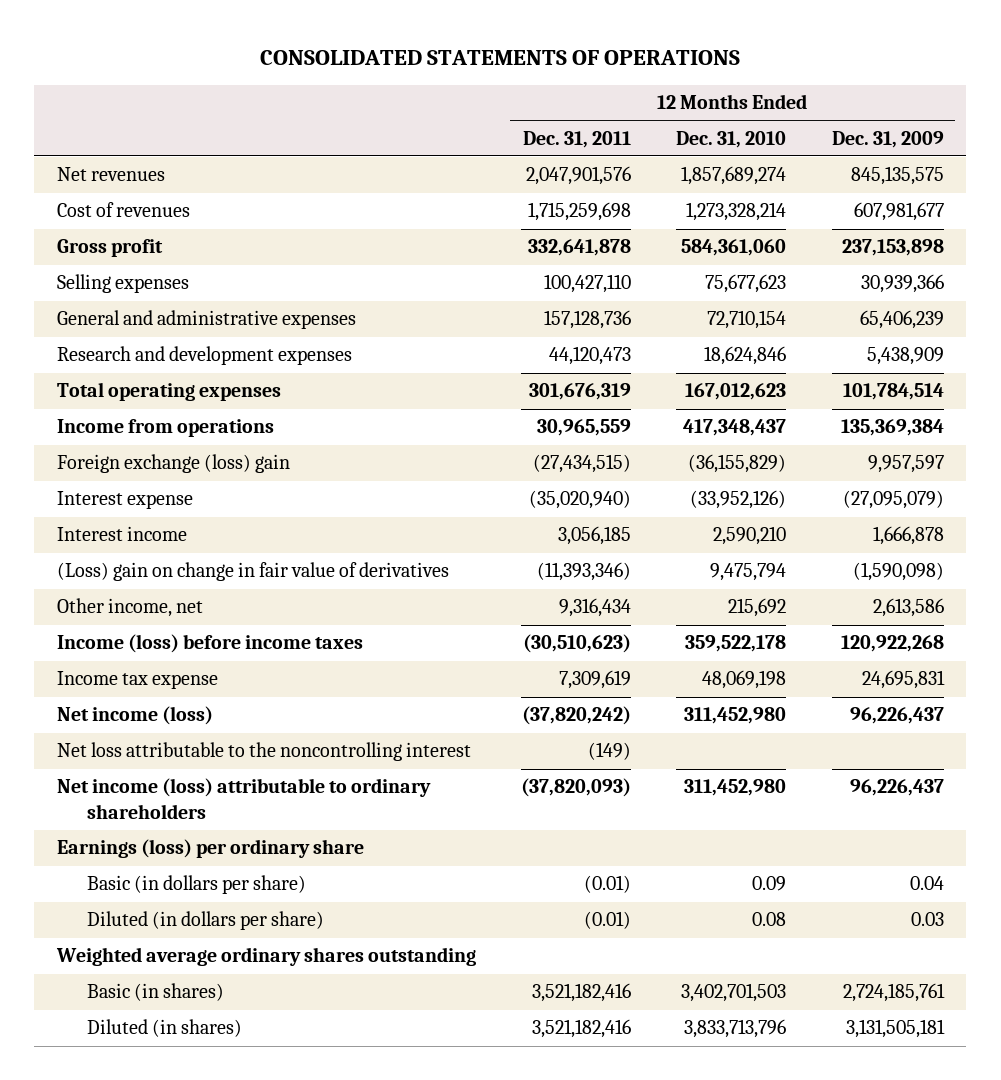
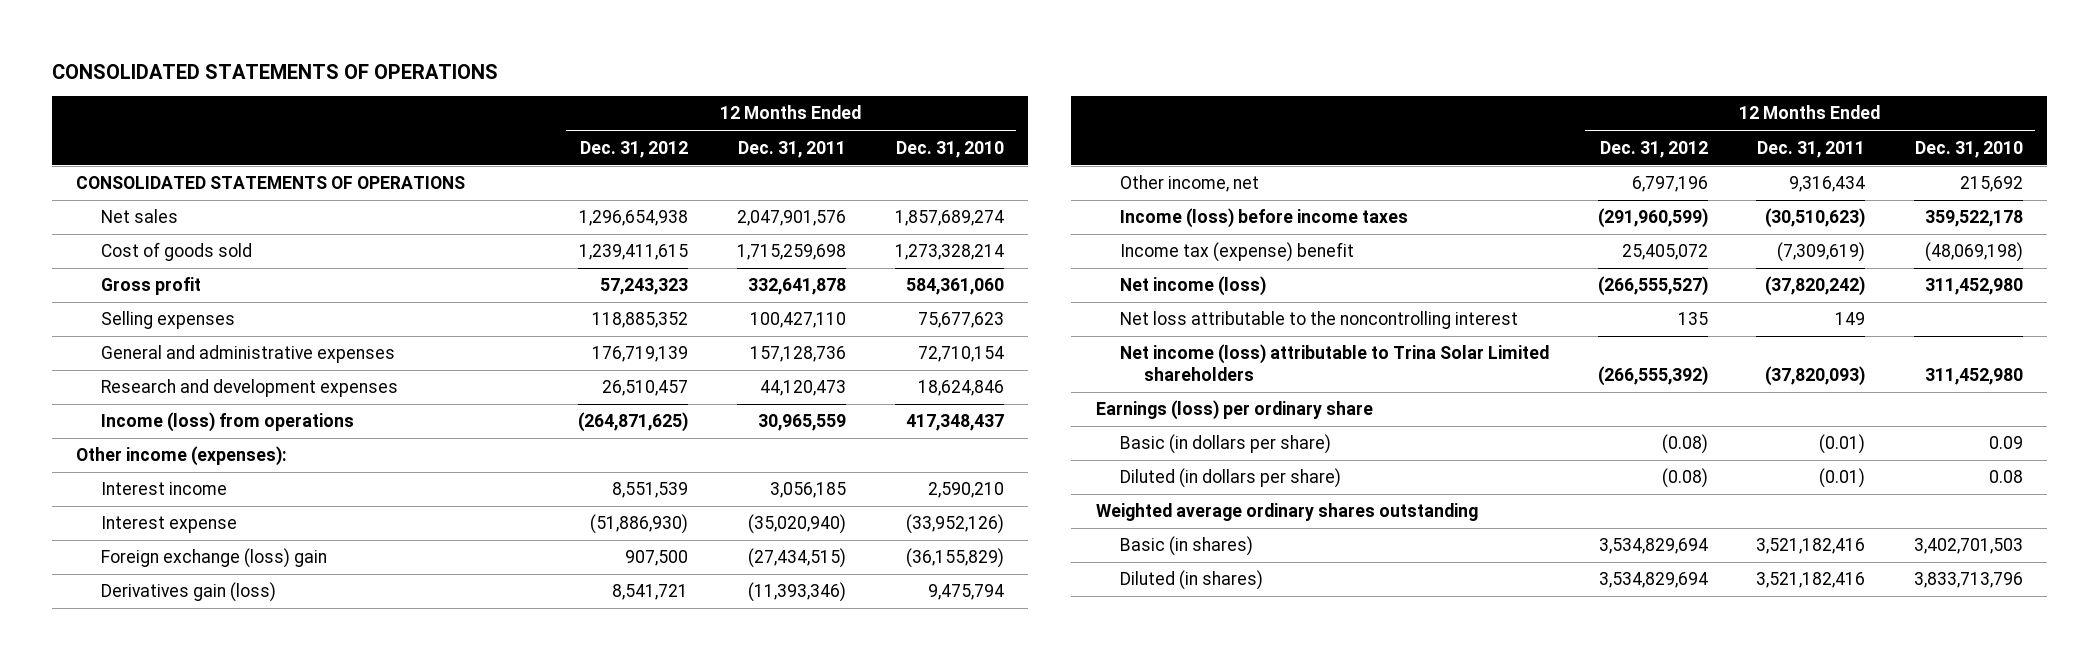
[831,130,944,148] Dec. 31, 2009 -> none
none -> [580,140,689,158] Dec. 31, 2012
none -> [76,176,466,190] CONSOLIDATED STATEMENTS OF OPERATIONS
[57,167,166,182] Net revenues -> [100,209,178,224] Net sales
[57,202,191,218] Cost of revenues -> [100,242,252,262] Cost of goods sold
[57,382,282,402] Total operating expenses -> none
[57,419,275,438] Income from operations -> [100,412,354,433] Income (loss) from operations
none -> [76,446,288,467] Other income (expenses):
[57,491,194,510] Interest expense -> [100,516,237,534] Interest expense
[57,454,291,474] Foreign exchange (loss) gain -> [100,548,327,569] Foreign exchange (loss) gain
[57,562,450,582] (Loss) gain on change in fair value of derivatives -> [100,582,276,603] Derivatives gain (loss)
[57,671,219,690] Income tax expense -> [1119,242,1354,263] Income tax (expense) benefit
[559,670,632,690] 7,309,619 -> [1777,242,1866,263] (7,309,619)
[702,670,787,690] 48,069,198 -> [1924,242,2023,263] (48,069,198)
[588,742,632,761] (149) -> [1835,312,1866,326] 149
[57,778,432,819] Net income (loss) attributable to ordinary shareholders -> [1119,344,1549,381] Net income (loss) attributable to Trina Solar Limited shareholders

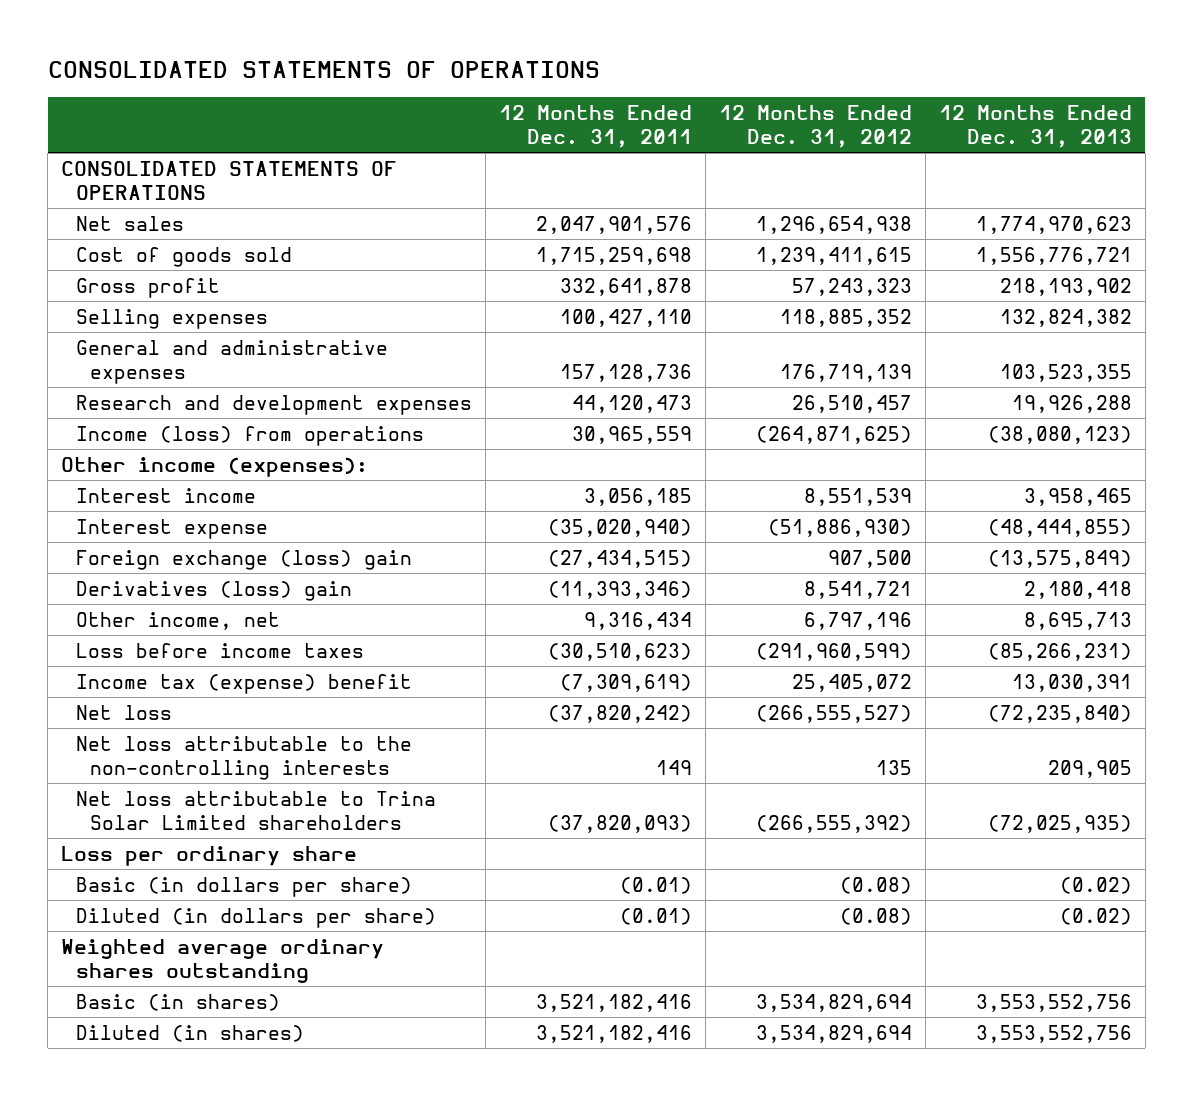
[895,140,1004,158] Dec. 31, 2010 -> none
none -> [938,104,1132,149] 12 Months Ended Dec. 31, 2013
[100,582,276,603] Derivatives gain (loss) -> [75,580,352,601] Derivatives (loss) gain
[1119,208,1408,229] Income (loss) before income taxes -> [75,642,364,658] Loss before income taxes
[1119,276,1266,297] Net income (loss) -> [75,704,172,720] Net loss
[1119,311,1518,330] Net loss attributable to the noncontrolling interest -> [75,735,412,781] Net loss attributable to the non-controlling interests
[1119,344,1549,381] Net income (loss) attributable to Trina Solar Limited shareholders -> [75,790,436,831] Net loss attributable to Trina Solar Limited shareholders
[1095,400,1373,421] Earnings (loss) per ordinary share -> [61,845,358,866] Loss per ordinary share

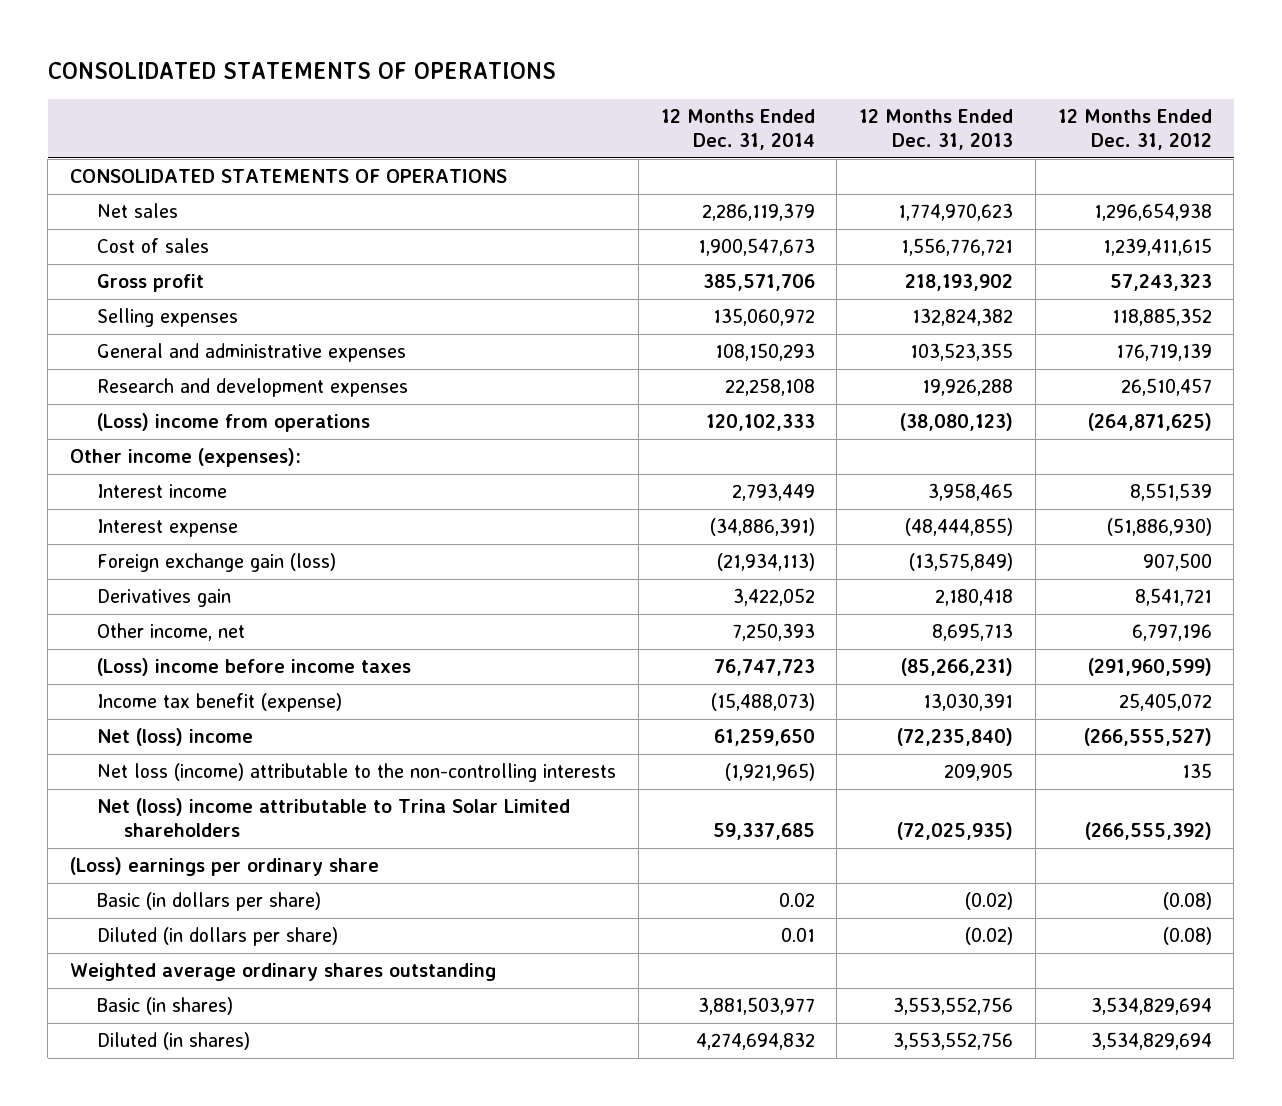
[498,104,692,149] 12 Months Ended Dec. 31, 2011 -> none
none -> [660,109,815,151] 12 Months Ended Dec. 31, 2014
[75,246,292,267] Cost of goods sold -> [97,238,210,254] Cost of sales
[75,425,424,446] Income (loss) from operations -> [97,413,371,433] (Loss) income from operations
[75,549,412,570] Foreign exchange (loss) gain -> [97,553,337,573] Foreign exchange gain (loss)
[75,580,352,601] Derivatives (loss) gain -> [97,589,232,608] Derivatives gain
[75,642,364,658] Loss before income taxes -> [97,658,412,677] (Loss) income before income taxes
[75,673,412,694] Income tax (expense) benefit -> [97,693,343,713] Income tax benefit (expense)
[75,704,172,720] Net loss -> [97,728,254,747] Net (loss) income
[75,735,412,781] Net loss attributable to the non-controlling interests -> [97,763,617,783] Net loss (income) attributable to the non-controlling interests
[75,790,436,831] Net loss attributable to Trina Solar Limited shareholders -> [97,798,571,838] Net (loss) income attributable to Trina Solar Limited shareholders
[61,845,358,866] Loss per ordinary share -> [69,857,379,877] (Loss) earnings per ordinary share

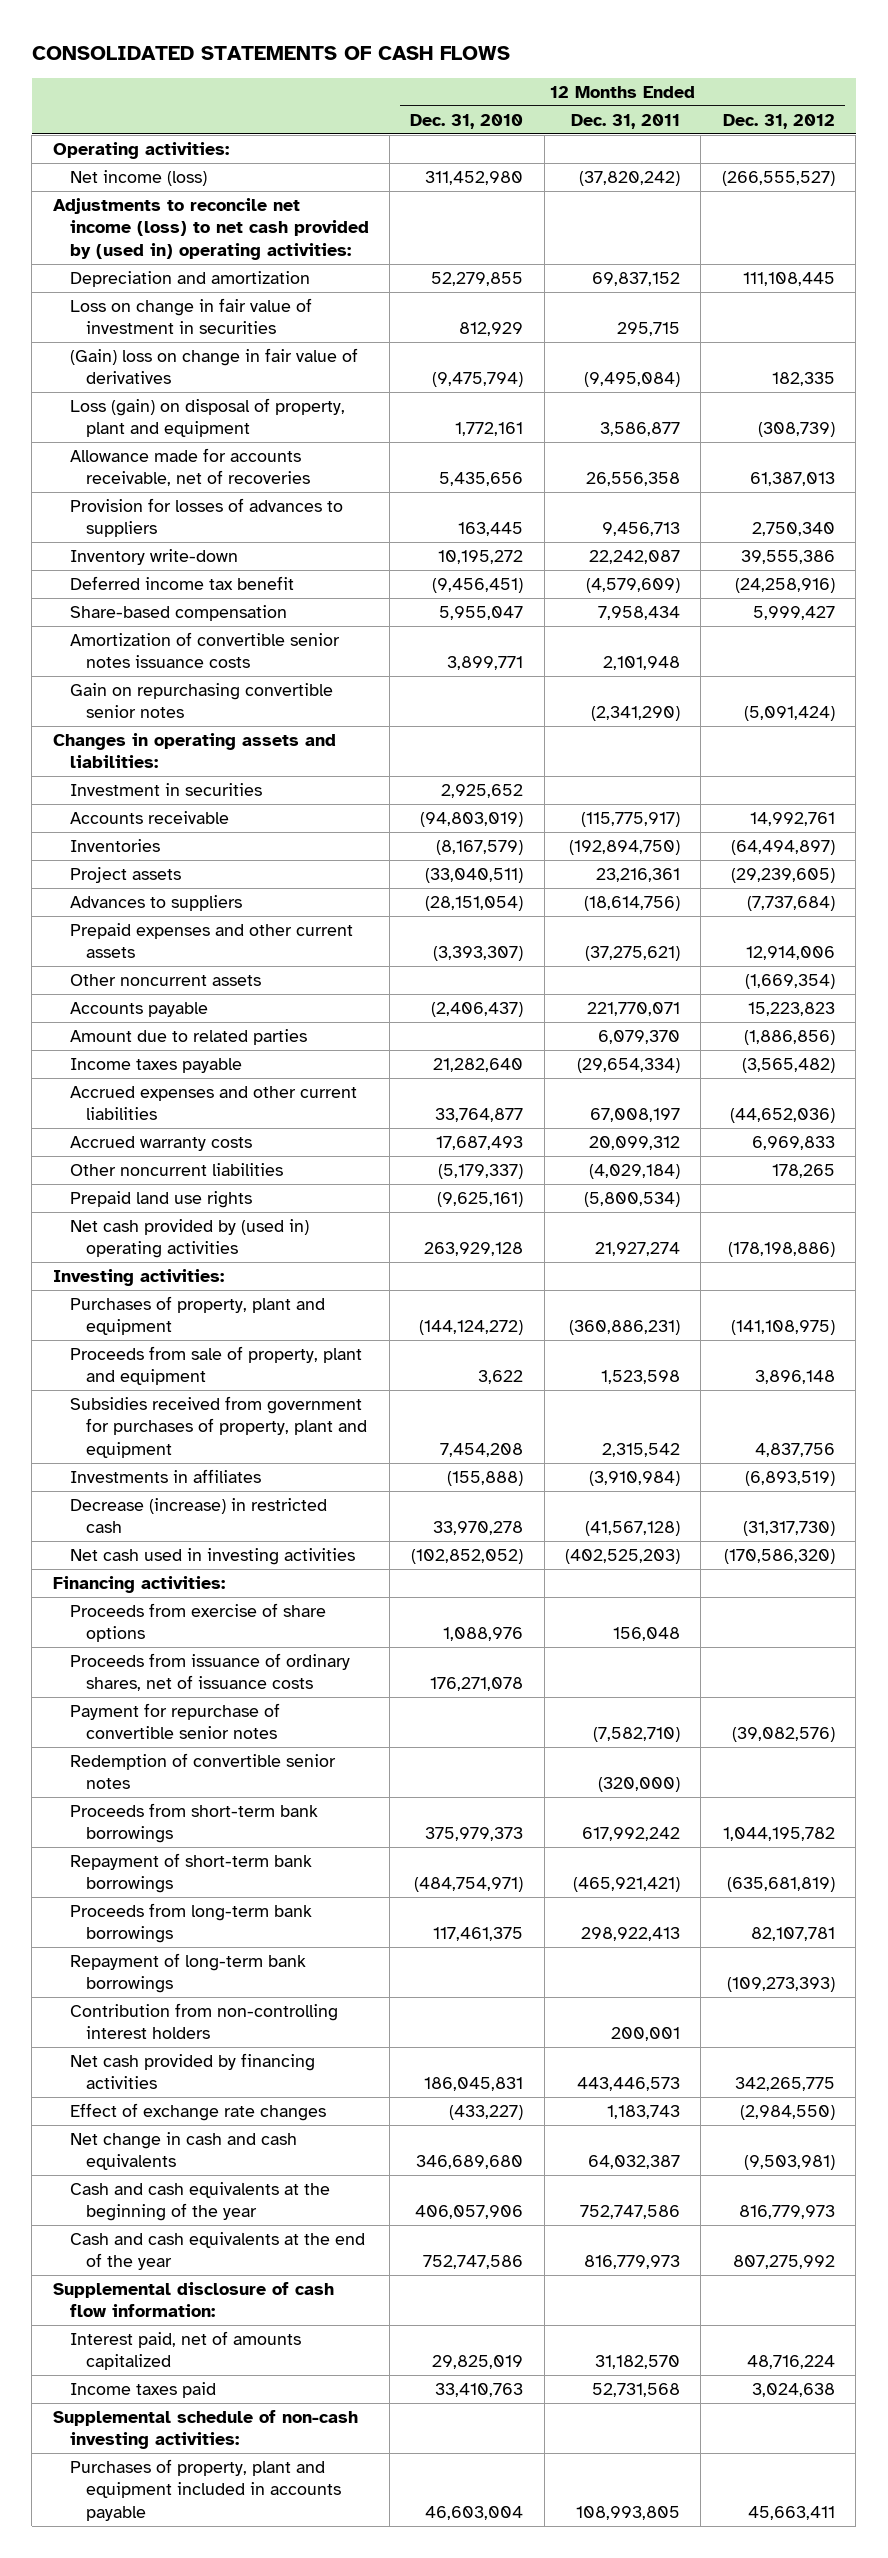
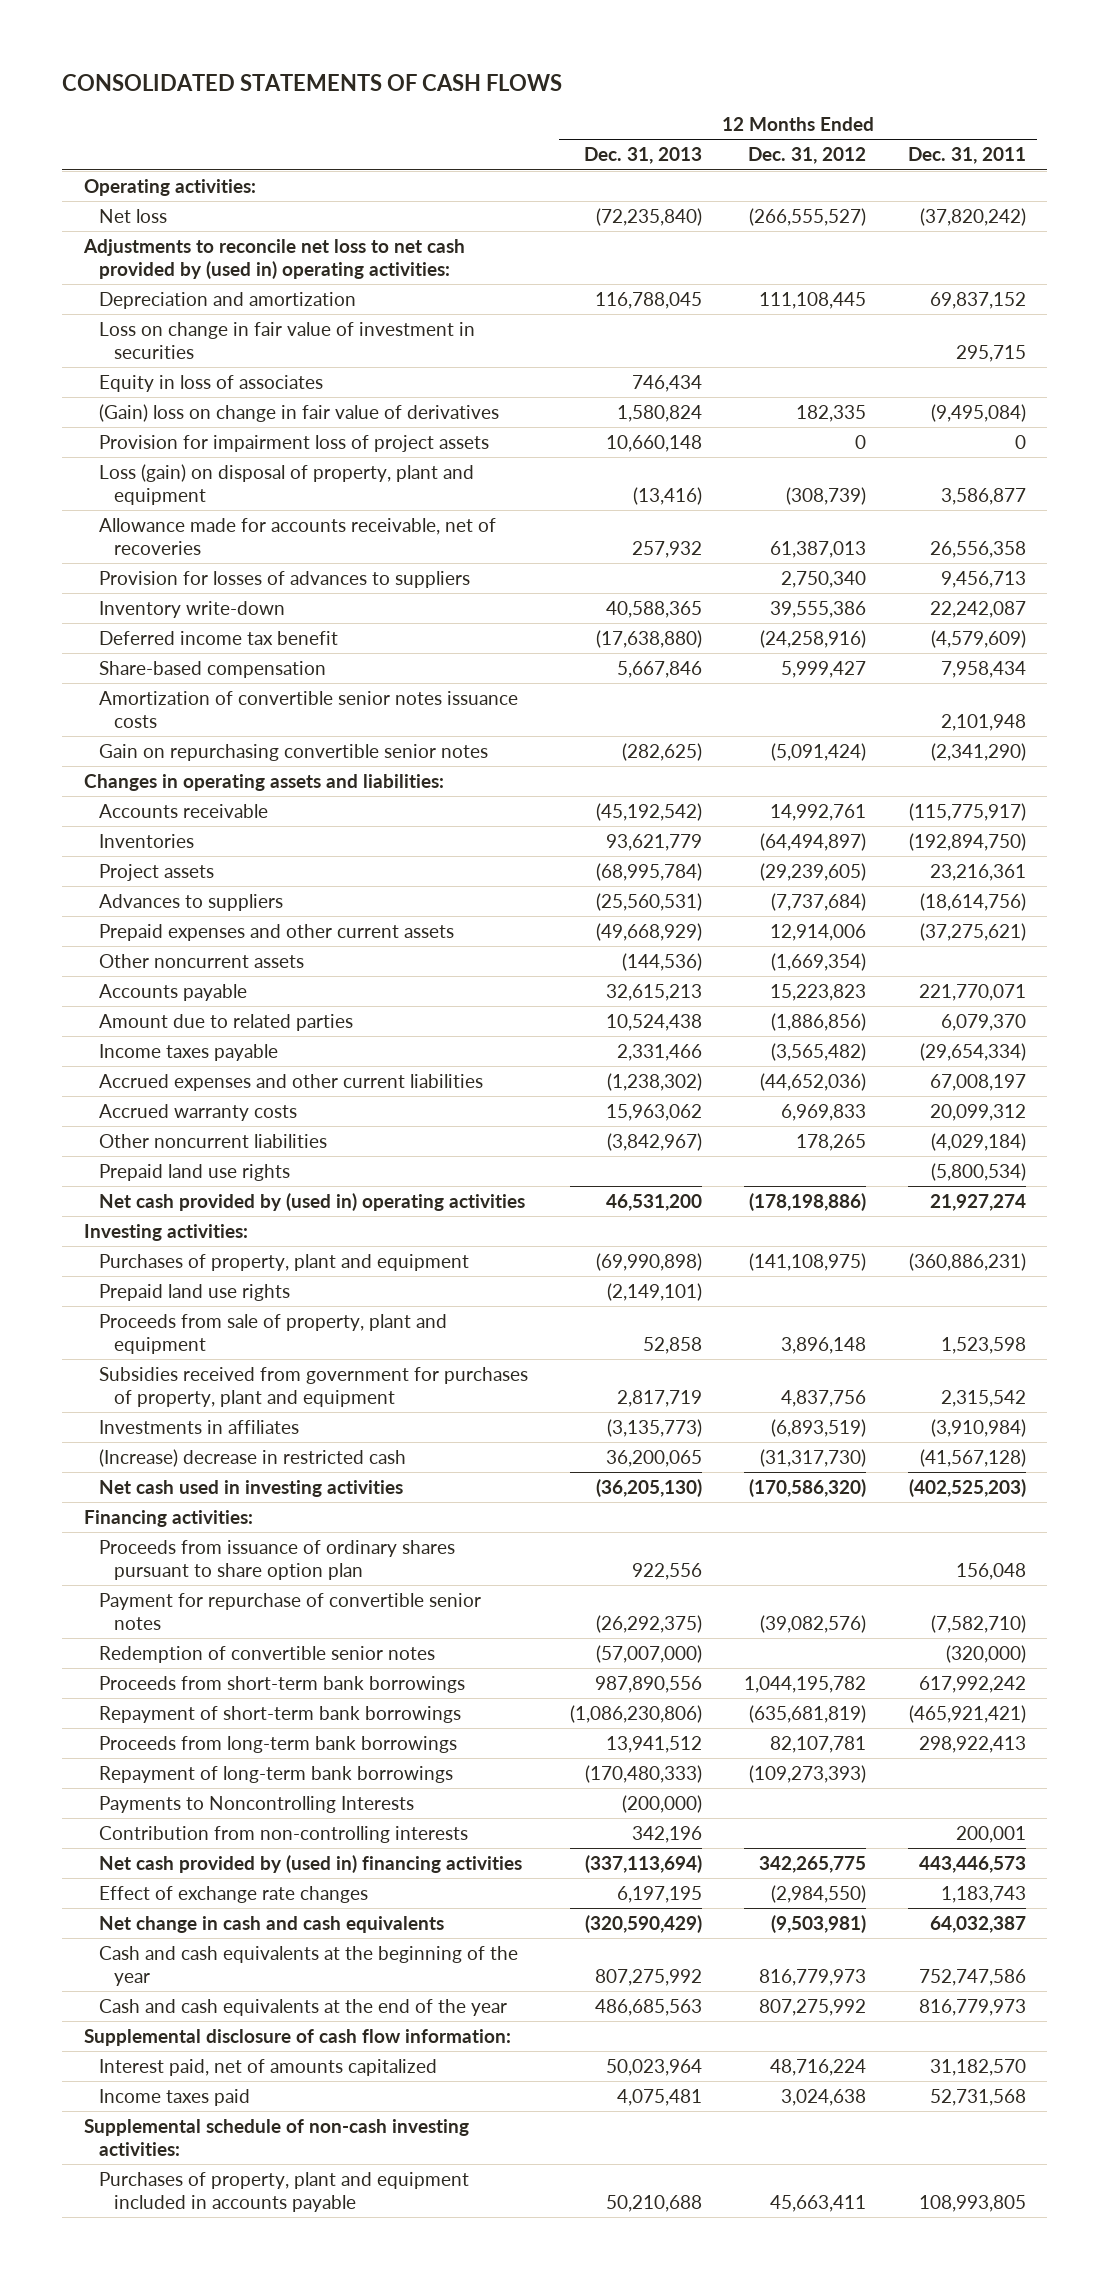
[410,113,524,129] Dec. 31, 2010 -> none
none -> [583,147,702,165] Dec. 31, 2013
[69,170,207,187] Net income (loss) -> [98,208,167,223] Net loss
[52,198,369,260] Adjustments to reconcile net income (loss) to net cash provided by (used in) operating activities: -> [82,238,465,279] Adjustments to reconcile net loss to net cash provided by (used in) operating activities:
none -> [98,374,323,392] Equity in loss of associates
none -> [98,434,489,452] Provision for impairment loss of project assets
[69,783,262,797] Investment in securities -> none
none -> [98,1283,290,1301] Prepaid land use rights
[69,1498,327,1534] Decrease (increase) in restricted cash -> [98,1448,406,1467] (Increase) decrease in restricted cash
[69,1653,350,1692] Proceeds from issuance of ordinary shares, net of issuance costs -> none
[69,1603,326,1643] Proceeds from exercise of share options -> [98,1539,455,1580] Proceeds from issuance of ordinary shares pursuant to share option plan
none -> [98,1795,414,1813] Payments to Noncontrolling Interests
[69,2003,338,2040] Contribution from non-controlling interest holders -> [98,1825,468,1843] Contribution from non-controlling interests
[69,2053,315,2090] Net cash provided by financing activities -> [98,1854,522,1873] Net cash provided by (used in) financing activities

